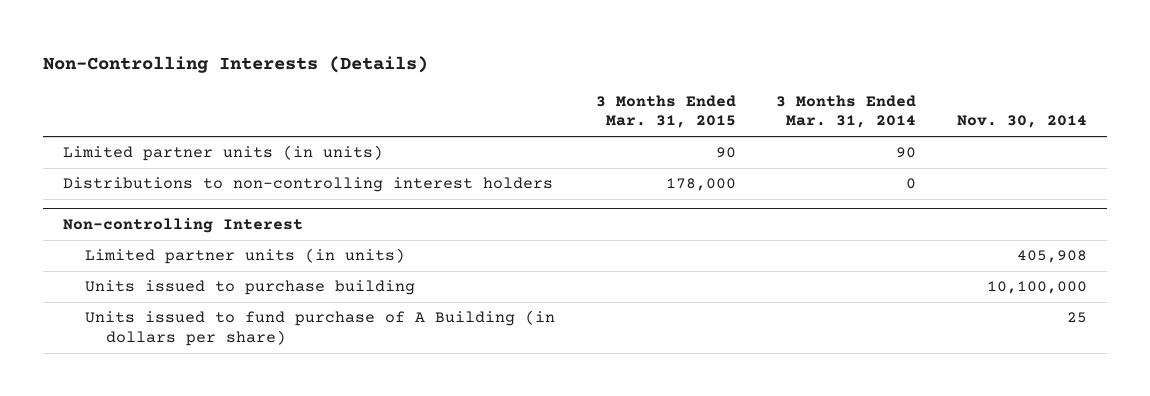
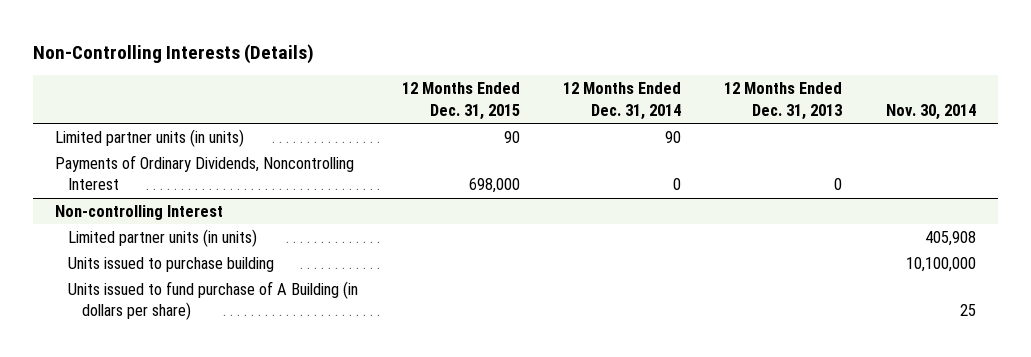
[595,94,736,129] 3 Months Ended Mar. 31, 2015 -> none
[776,94,917,129] 3 Months Ended Mar. 31, 2014 -> none
none -> [401,82,520,120] 12 Months Ended Dec. 31, 2015
none -> [563,82,682,120] 12 Months Ended Dec. 31, 2014
none -> [724,82,843,120] 12 Months Ended Dec. 31, 2013
[63,177,554,193] Distributions to non-controlling interest holders -> [54,154,354,191] Payments of Ordinary Dividends, Noncontrolling Interest

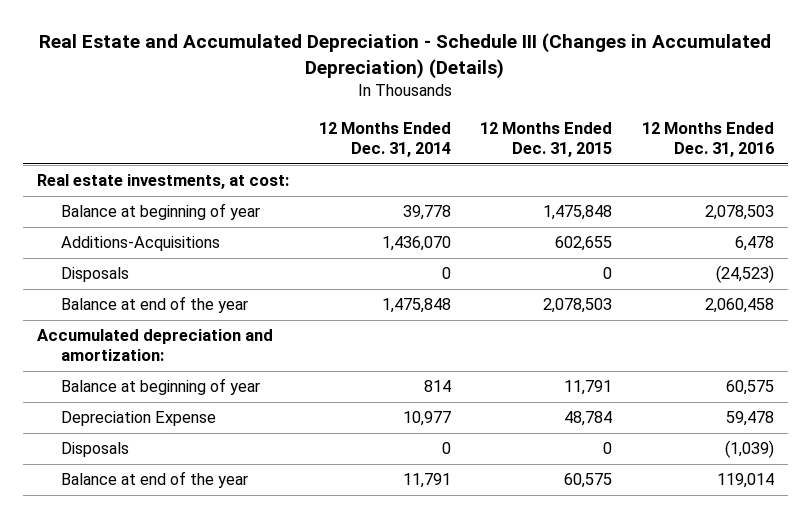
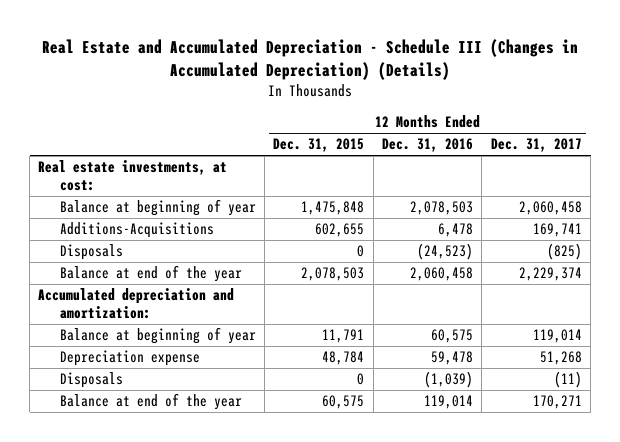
[318,122,451,158] 12 Months Ended Dec. 31, 2014 -> none
none -> [490,138,582,153] Dec. 31, 2017
[61,411,217,427] Depreciation Expense -> [59,350,200,367] Depreciation expense

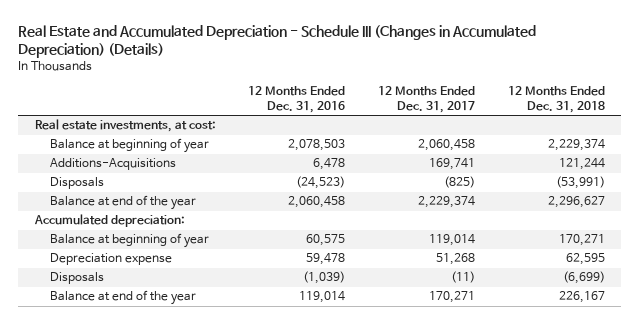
[273,138,365,153] Dec. 31, 2015 -> none
none -> [507,86,605,114] 12 Months Ended Dec. 31, 2018
[38,288,235,320] Accumulated depreciation and amortization: -> [33,214,185,228] Accumulated depreciation:

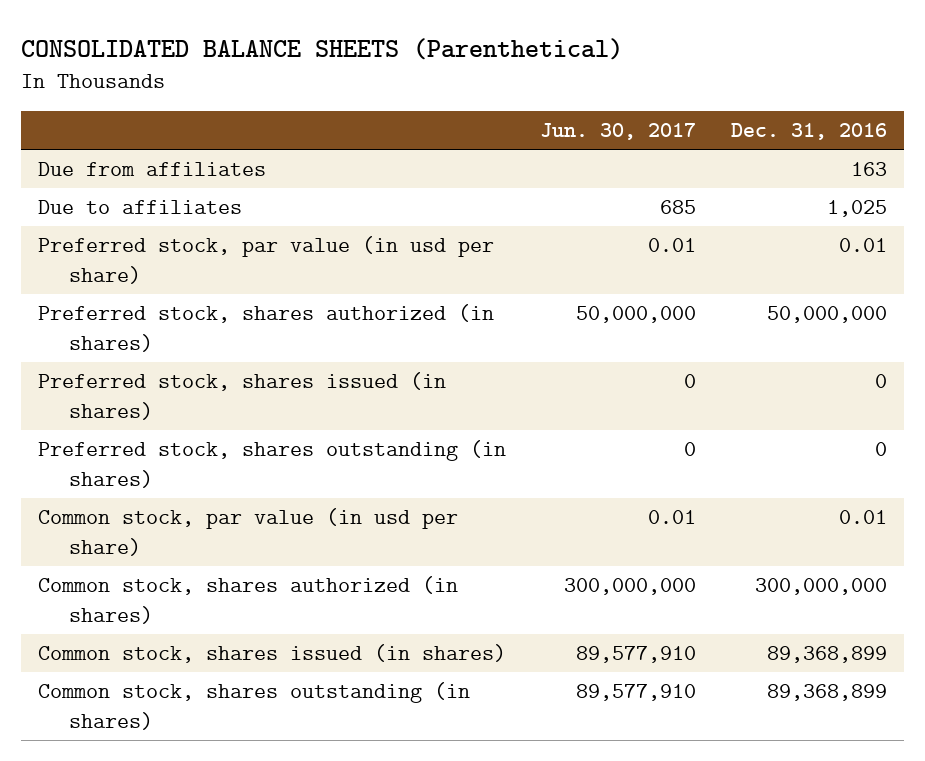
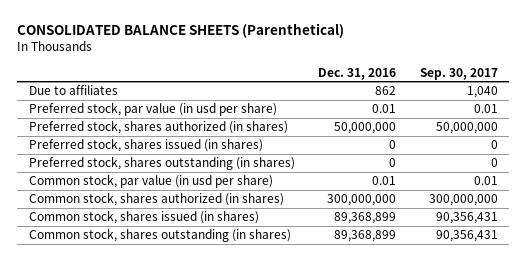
[540,123,697,141] Jun. 30, 2017 -> none
none -> [419,67,498,80] Sep. 30, 2017
[38,162,267,177] Due from affiliates -> none
[826,200,887,218] 1,025 -> [375,86,397,96] 862

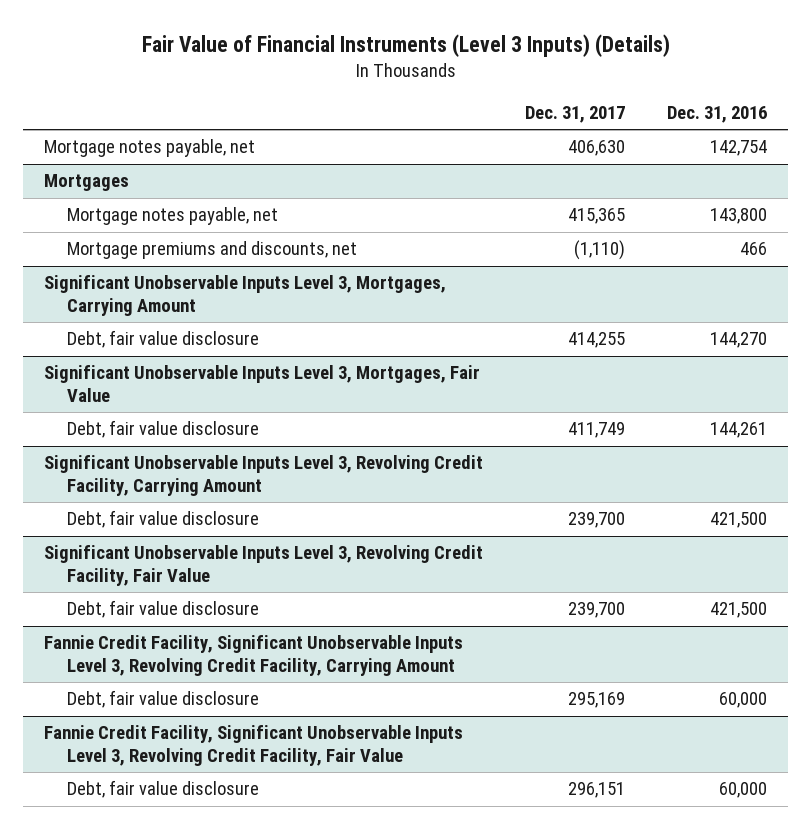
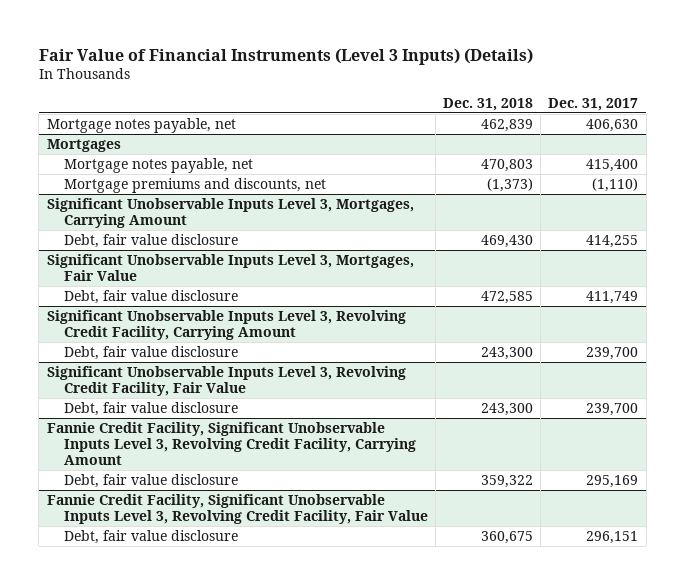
[667,106,768,124] Dec. 31, 2016 -> none
none -> [443,98,534,112] Dec. 31, 2018
[568,208,626,225] 415,365 -> [586,158,639,172] 415,400

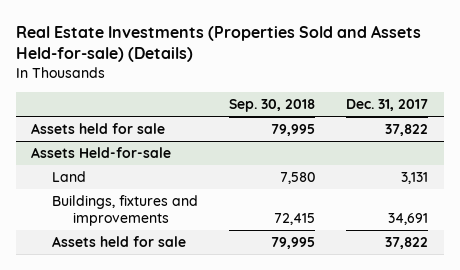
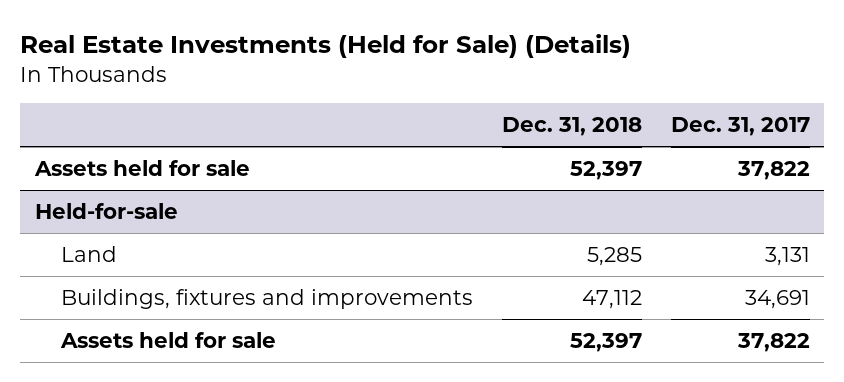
[15,24,421,63] Real Estate Investments (Properties Sold and Assets Held-for-sale) (Details) -> [20,34,632,59] Real Estate Investments (Held for Sale) (Details)
[229,99,316,113] Sep. 30, 2018 -> none
none -> [501,117,642,137] Dec. 31, 2018
[31,146,172,158] Assets Held-for-sale -> [34,202,178,219] Held-for-sale

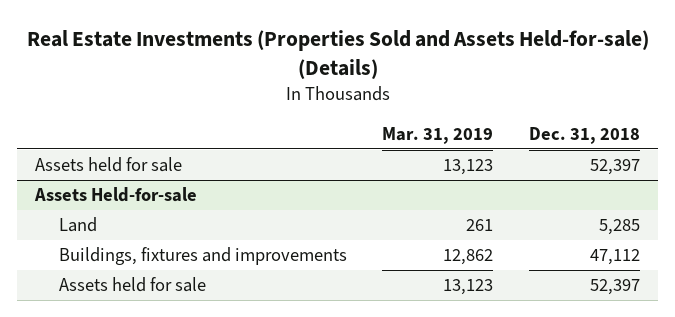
[20,34,632,59] Real Estate Investments (Held for Sale) (Details) -> [26,30,649,80] Real Estate Investments (Properties Sold and Assets Held-for-sale) (Details)
[670,117,810,137] Dec. 31, 2017 -> none
none -> [382,127,494,145] Mar. 31, 2019
[34,202,178,219] Held-for-sale -> [34,186,198,202] Assets Held-for-sale

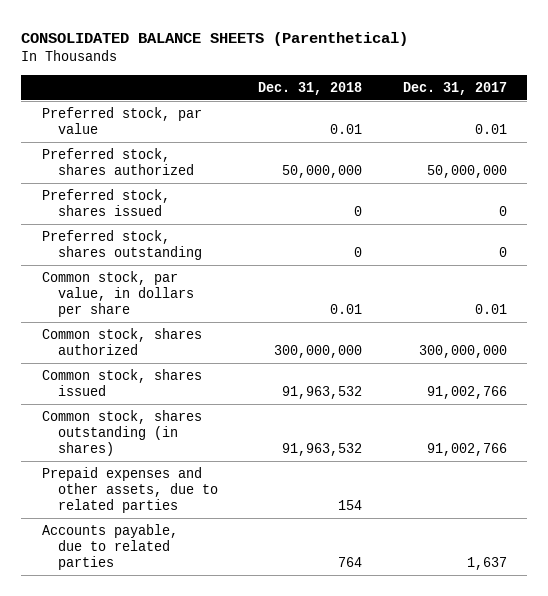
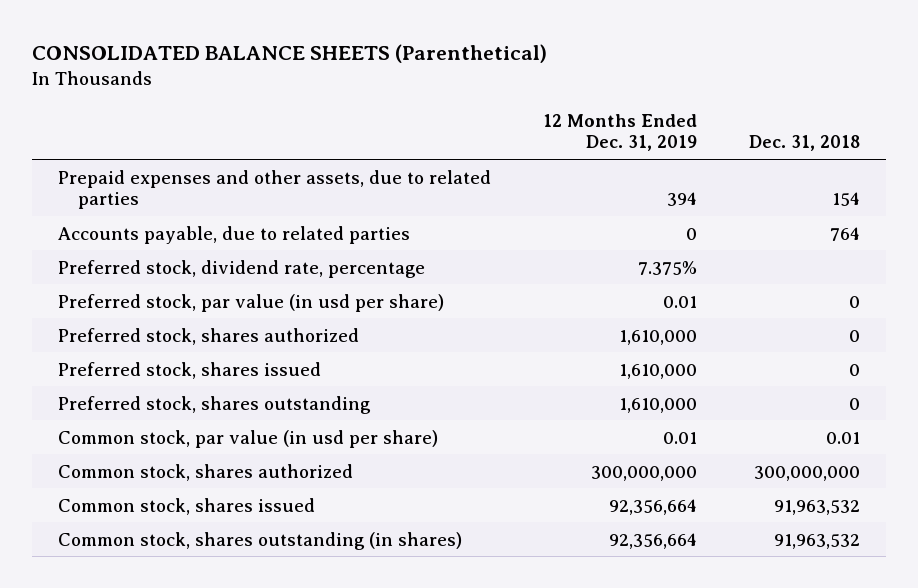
[402,81,507,95] Dec. 31, 2017 -> none
none -> [542,113,697,152] 12 Months Ended Dec. 31, 2019
[41,467,218,513] Prepaid expenses and other assets, due to related parties -> [57,169,491,209] Prepaid expenses and other assets, due to related parties
[41,524,178,570] Accounts payable, due to related parties -> [57,225,410,244] Accounts payable, due to related parties
none -> [57,259,425,278] Preferred stock, dividend rate, percentage
[41,107,202,135] Preferred stock, par value -> [57,293,444,312] Preferred stock, par value (in usd per share)
[330,124,363,135] 0.01 -> [848,295,860,308] 0
[282,165,363,179] 50,000,000 -> [848,329,860,342] 0
[41,271,194,317] Common stock, par value, in dollars per share -> [57,429,438,448] Common stock, par value (in usd per share)

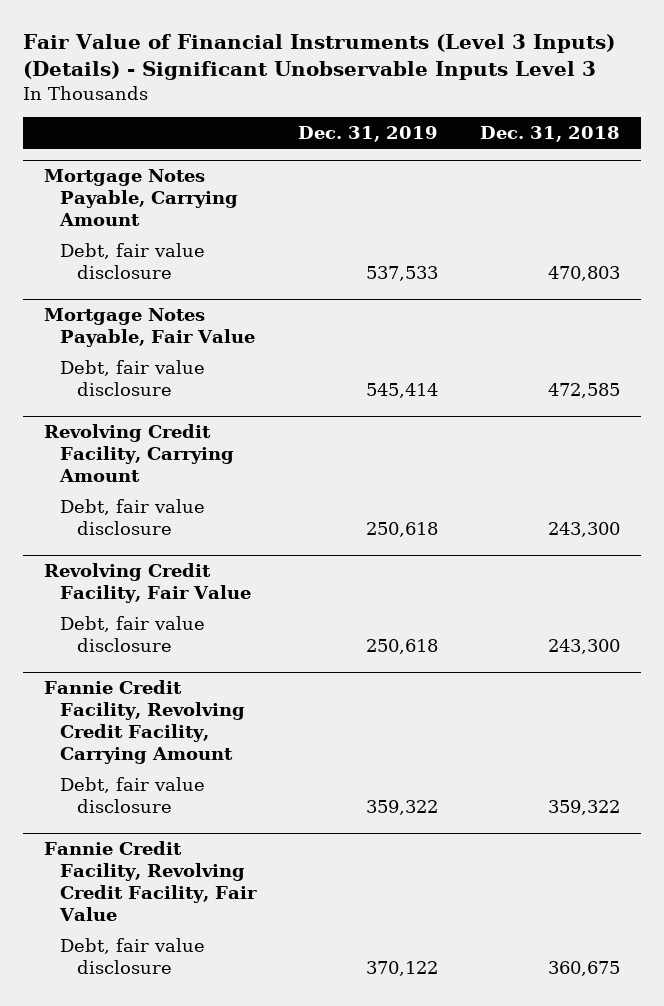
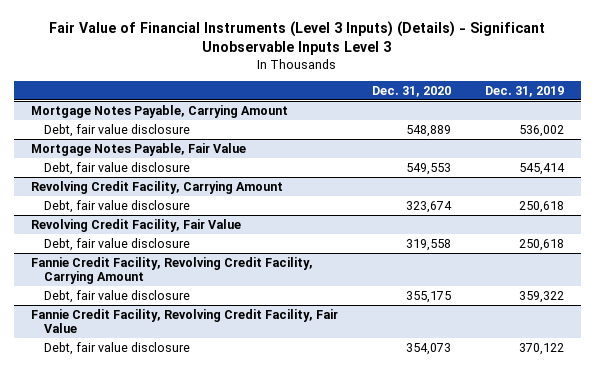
[480,126,621,143] Dec. 31, 2018 -> none
none -> [371,85,451,97] Dec. 31, 2020
[366,266,439,282] 537,533 -> [518,124,564,137] 536,002

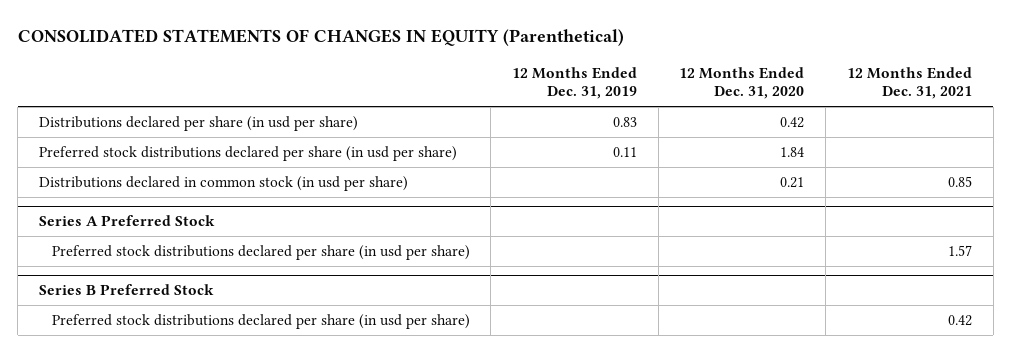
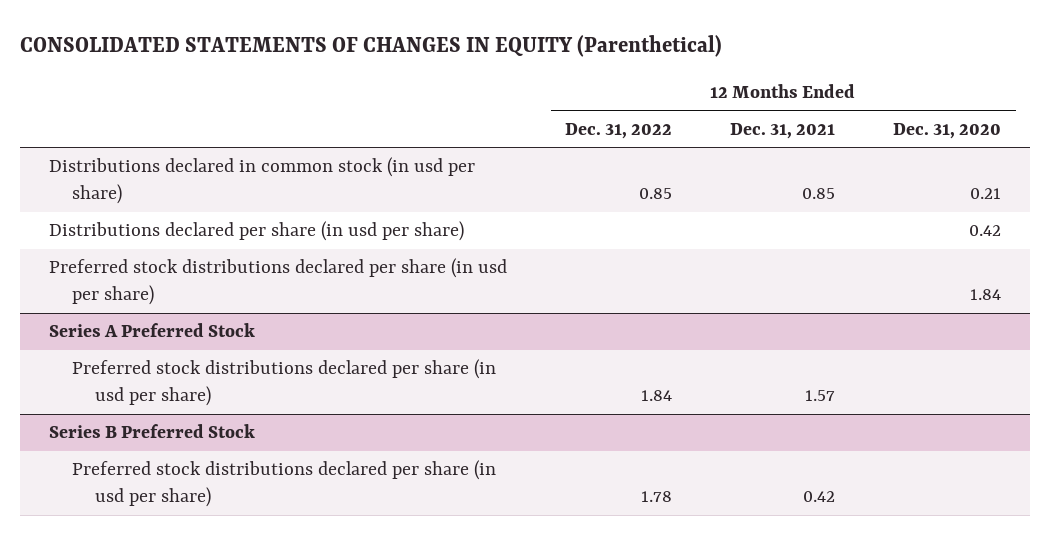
[512,66,638,100] 12 Months Ended Dec. 31, 2019 -> none
none -> [565,122,673,139] Dec. 31, 2022
[39,176,409,192] Distributions declared in common stock (in usd per share) -> [48,157,475,205] Distributions declared in common stock (in usd per share)

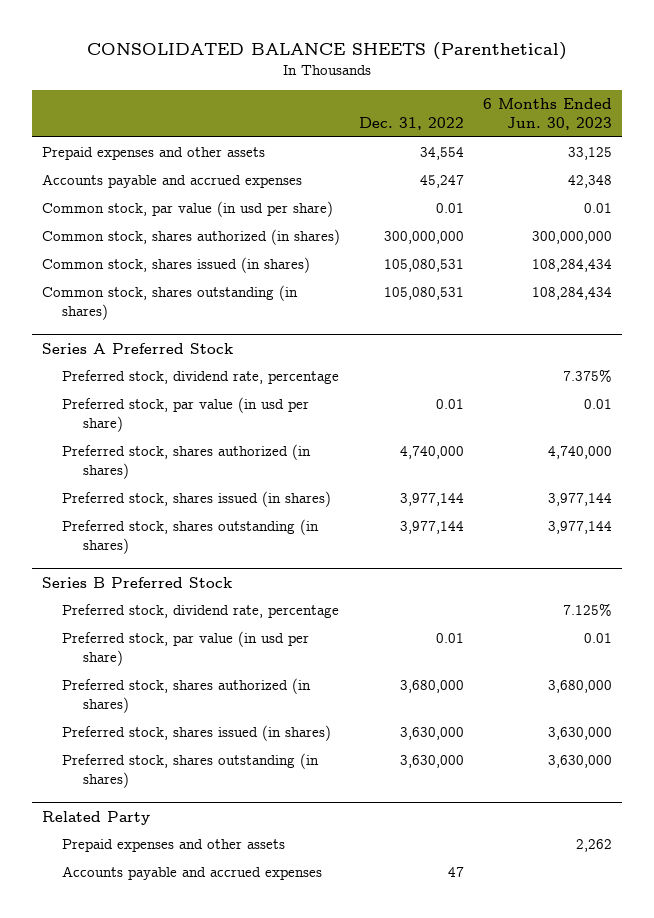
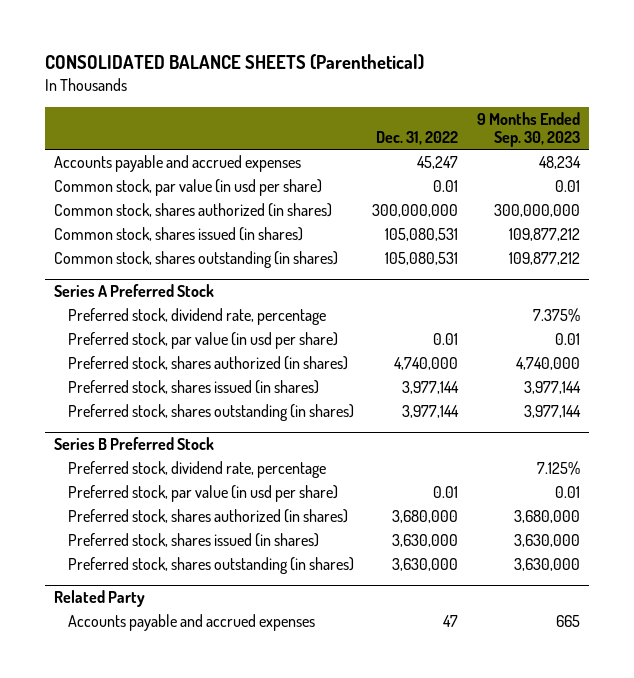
[483,98,613,130] 6 Months Ended Jun. 30, 2023 -> none
none -> [476,111,580,148] 9 Months Ended Sep. 30, 2023
[41,147,265,161] Prepaid expenses and other assets -> none
[62,839,286,853] Prepaid expenses and other assets -> none

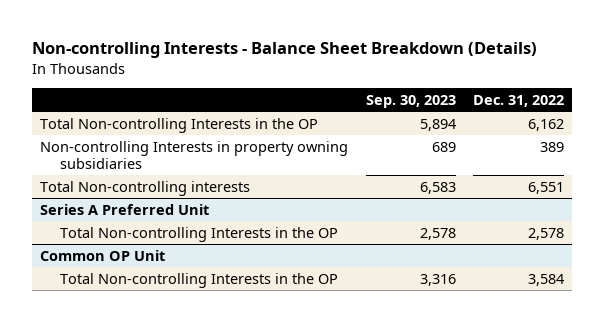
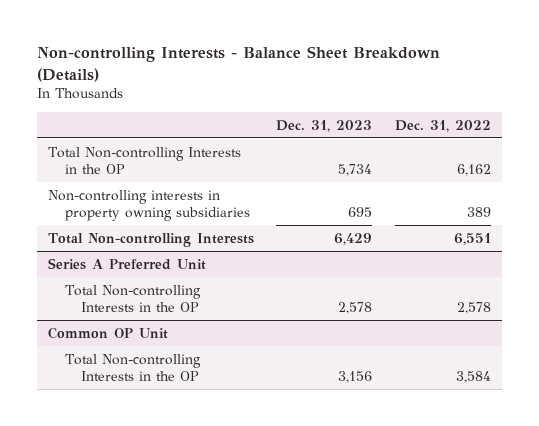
[365,94,456,108] Sep. 30, 2023 -> none
none -> [276,119,373,132] Dec. 31, 2023
[40,140,349,169] Non-controlling Interests in property owning subsidiaries -> [48,189,250,221] Non-controlling interests in property owning subsidiaries
[40,180,251,196] Total Non-controlling interests -> [48,232,255,247] Total Non-controlling Interests

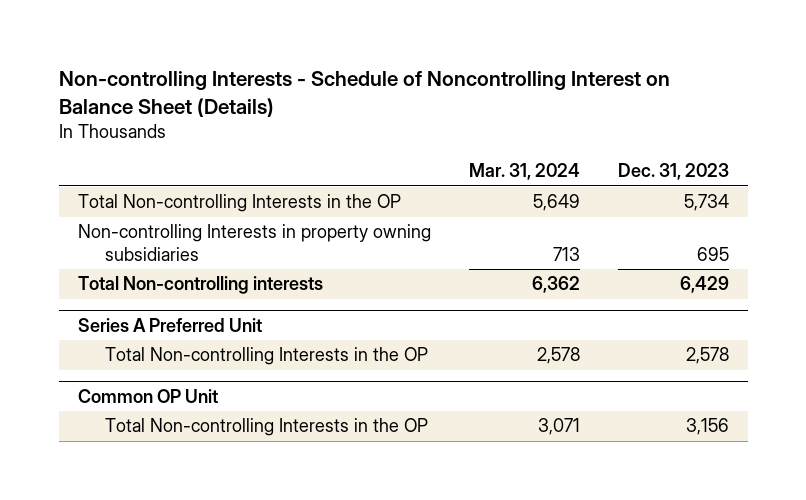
[36,46,440,82] Non-controlling Interests - Balance Sheet Breakdown (Details) -> [58,71,670,118] Non-controlling Interests - Schedule of Noncontrolling Interest on Balance Sheet (Details)
[394,119,491,132] Dec. 31, 2022 -> none
none -> [468,163,580,181] Mar. 31, 2024
[48,189,250,221] Non-controlling interests in property owning subsidiaries -> [77,224,431,262] Non-controlling Interests in property owning subsidiaries
[48,232,255,247] Total Non-controlling Interests -> [77,276,323,295] Total Non-controlling interests

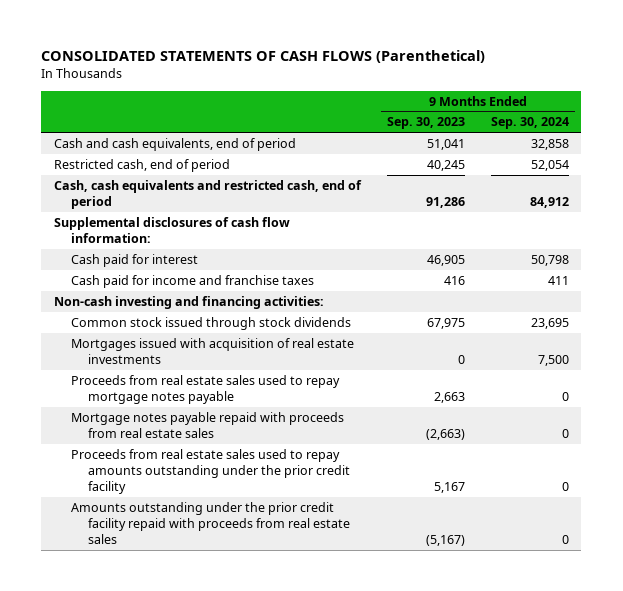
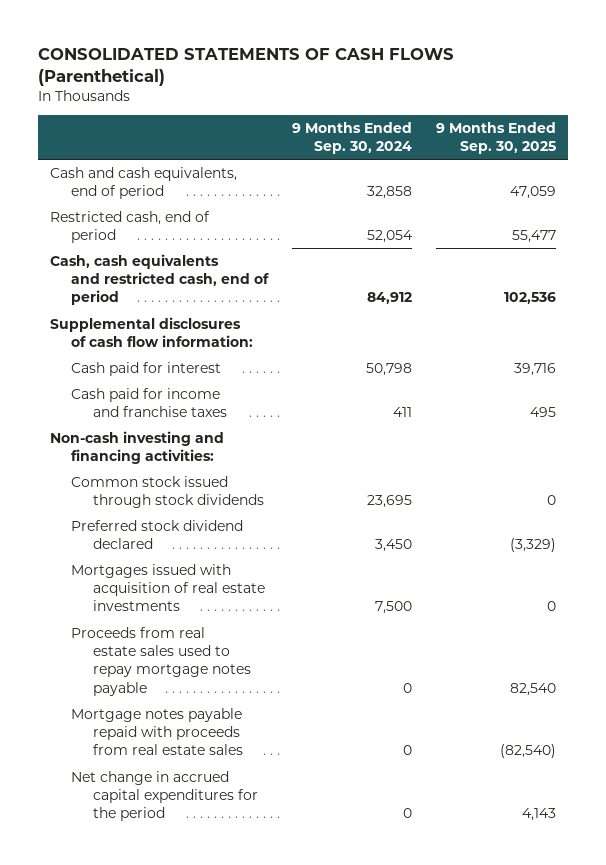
[386,117,465,130] Sep. 30, 2023 -> none
none -> [436,122,557,155] 9 Months Ended Sep. 30, 2025
none -> [71,520,244,550] Preferred stock dividend declared
[71,448,350,494] Proceeds from real estate sales used to repay amounts outstanding under the prior credit facility -> none
[71,501,350,544] Amounts outstanding under the prior credit facility repaid with proceeds from real estate sales -> none
none -> [71,771,259,822] Net change in accrued capital expenditures for the period

